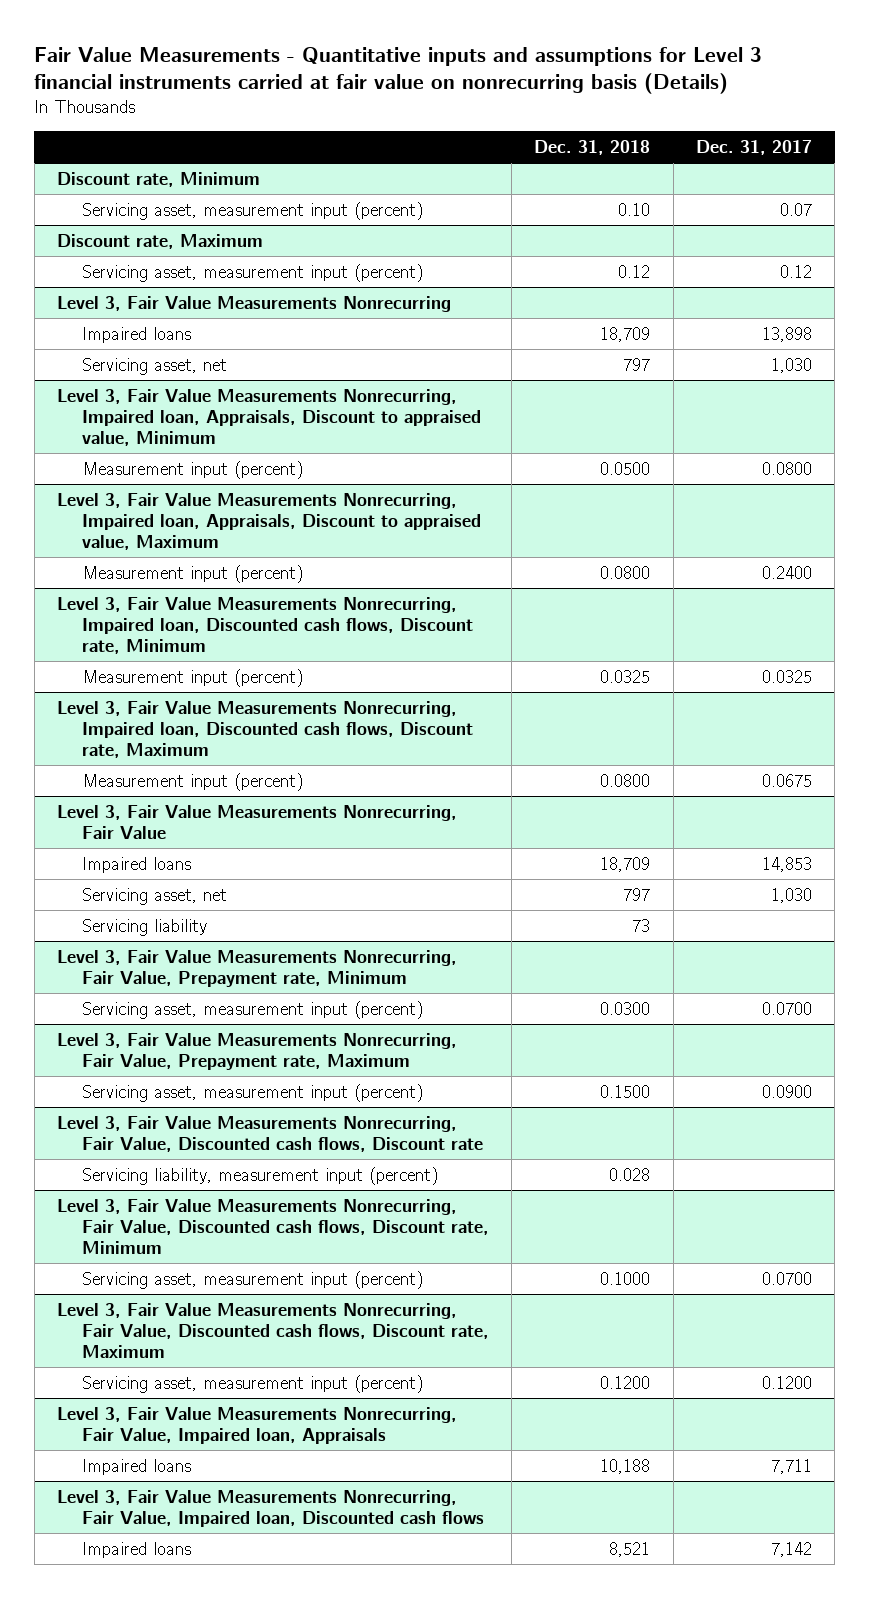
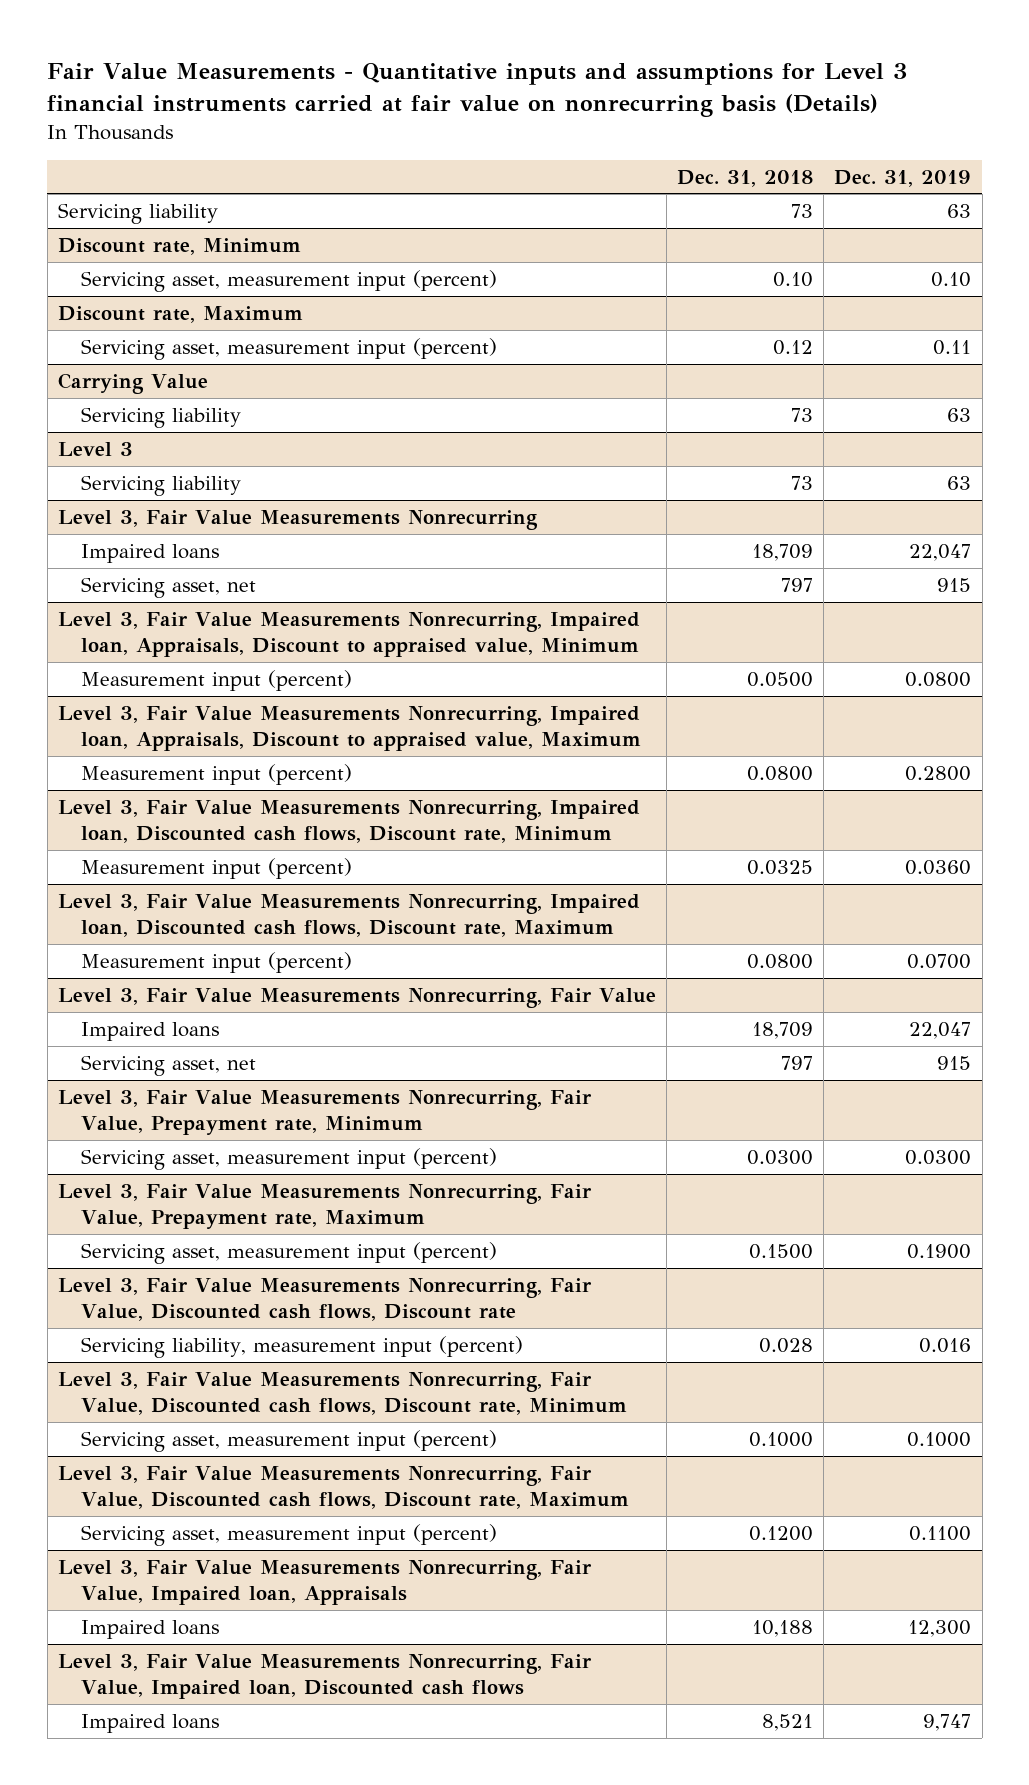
[695,139,812,155] Dec. 31, 2017 -> none
none -> [834,169,972,187] Dec. 31, 2019
none -> [57,202,218,224] Servicing liability
none -> [57,372,208,394] Carrying Value
none -> [80,406,241,428] Servicing liability
none -> [57,441,133,456] Level 3
none -> [80,474,241,496] Servicing liability
[81,918,207,936] Servicing liability -> none

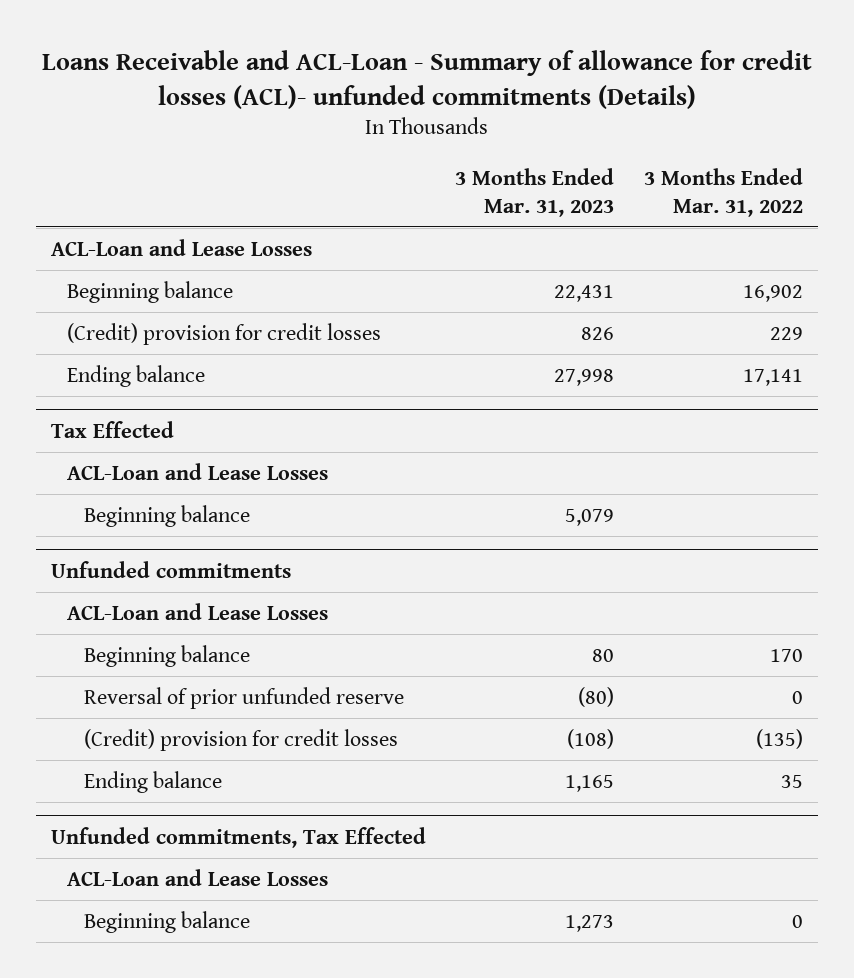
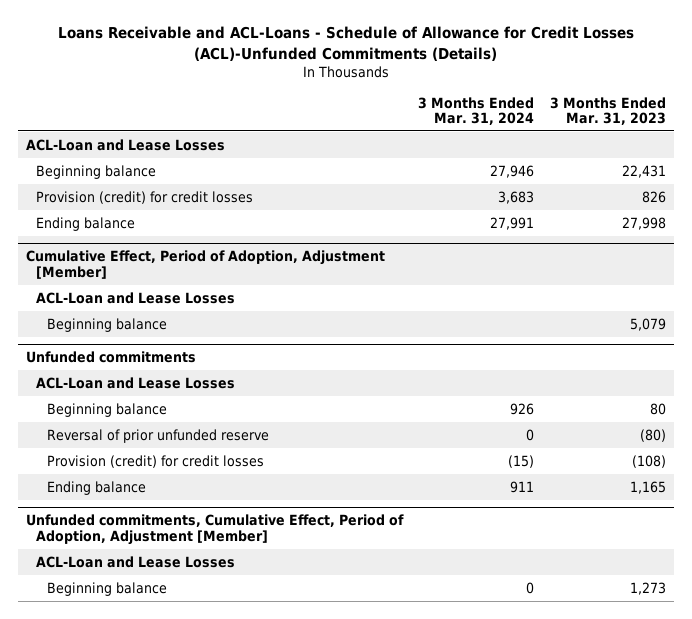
[41,50,812,109] Loans Receivable and ACL-Loan - Summary of allowance for credit losses (ACL)- unfunded commitments (Details) -> [57,26,634,61] Loans Receivable and ACL-Loans - Schedule of Allowance for Credit Losses (ACL)-Unfunded Commitments (Details)
[644,167,804,217] 3 Months Ended Mar. 31, 2022 -> none
none -> [418,96,535,125] 3 Months Ended Mar. 31, 2024
[67,323,382,346] (Credit) provision for credit losses -> [36,190,254,204] Provision (credit) for credit losses
[50,420,174,438] Tax Effected -> [25,250,385,279] Cumulative Effect, Period of Adoption, Adjustment [Member]
[84,729,399,752] (Credit) provision for credit losses -> [47,454,265,468] Provision (credit) for credit losses
[50,826,426,848] Unfunded commitments, Tax Effected -> none
none -> [25,514,404,545] Unfunded commitments, Cumulative Effect, Period of Adoption, Adjustment [Member]

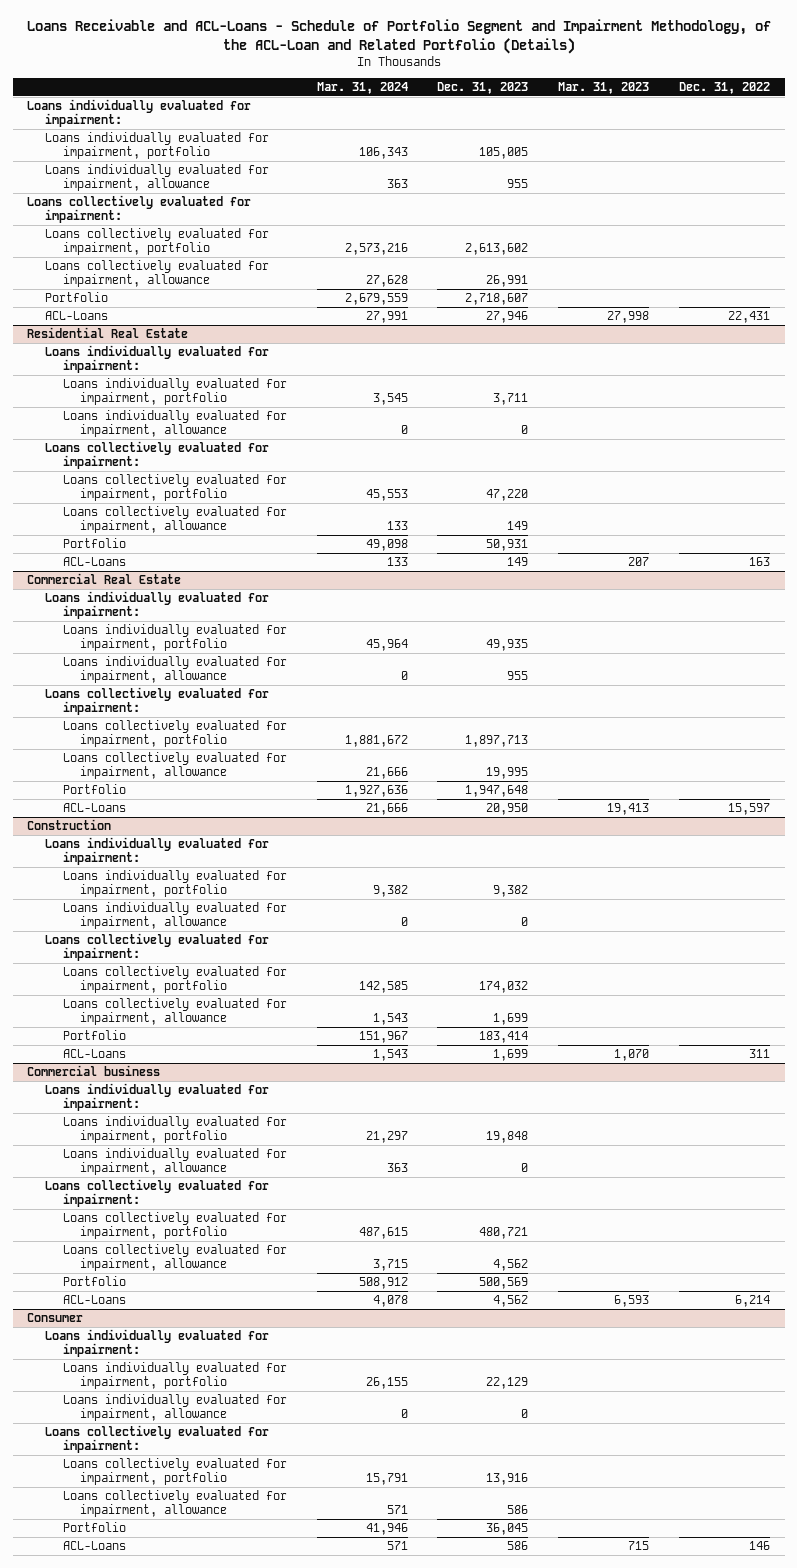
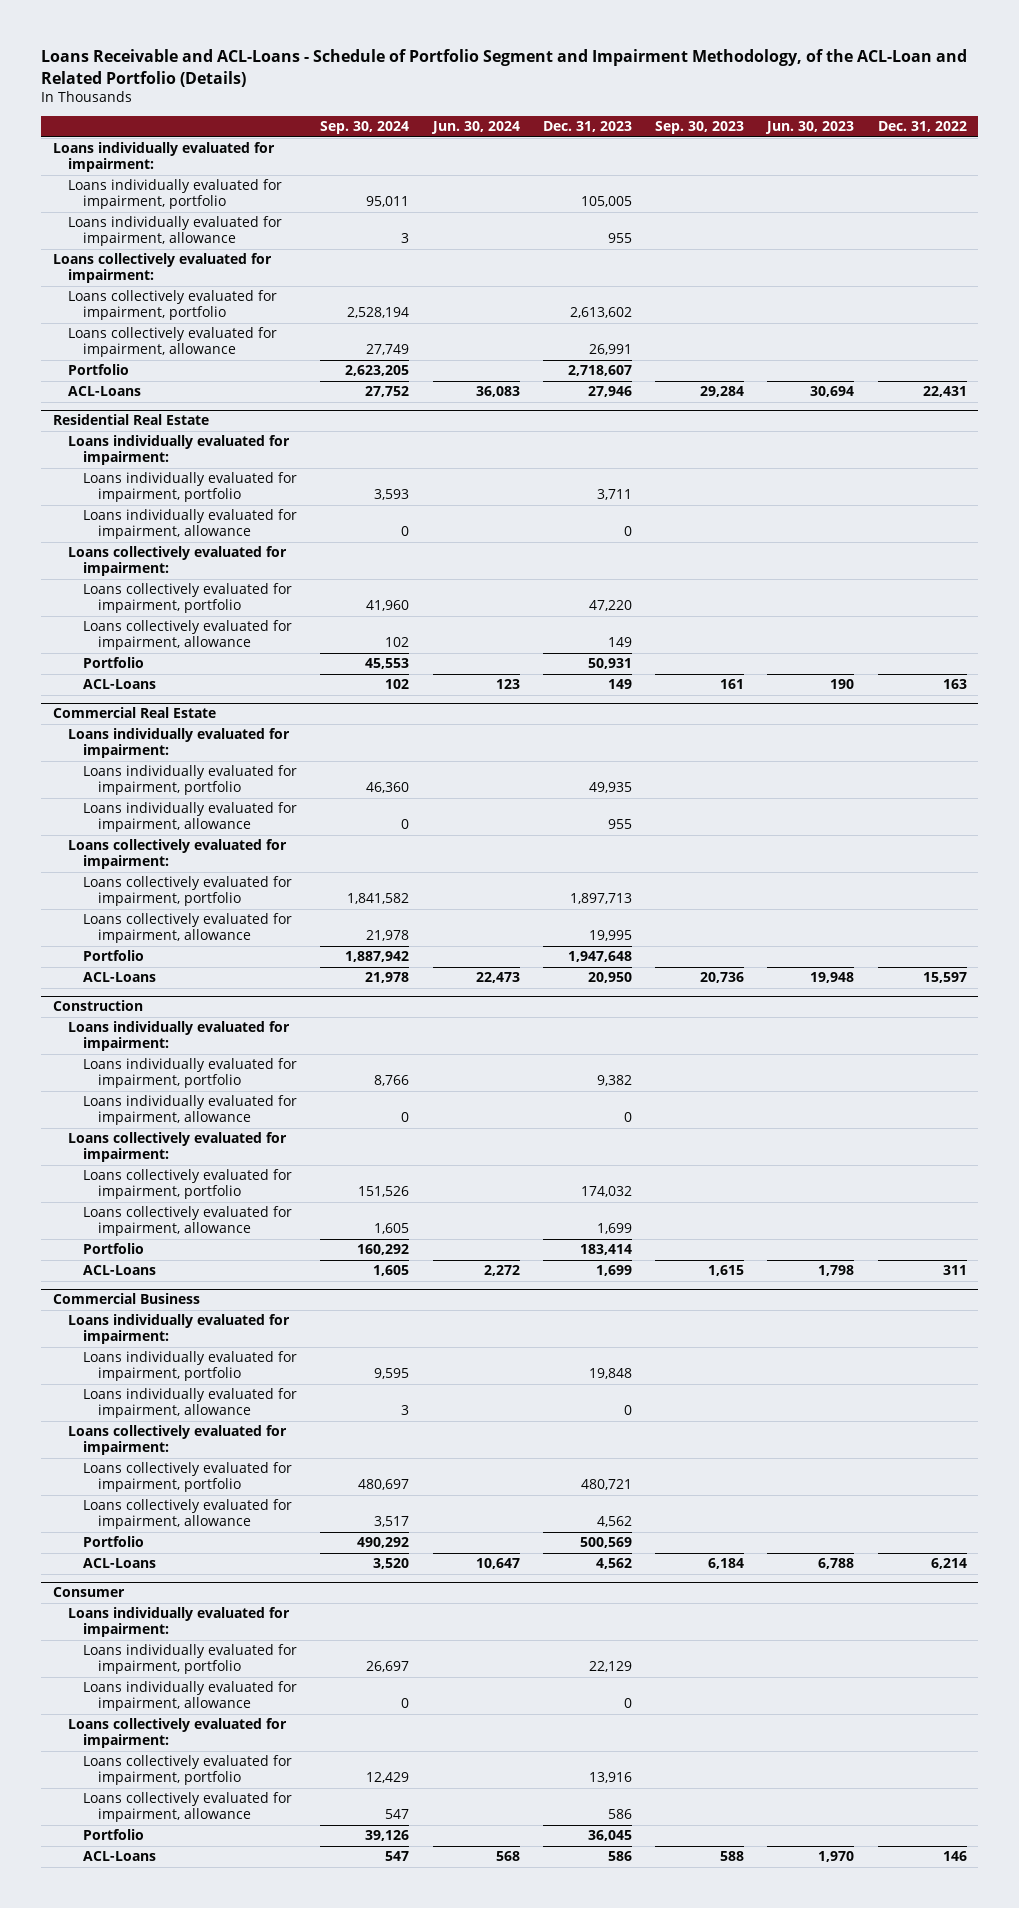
[316,81,408,94] Mar. 31, 2024 -> none
[558,81,650,94] Mar. 31, 2023 -> none
none -> [320,121,410,135] Sep. 30, 2024
none -> [430,121,520,135] Jun. 30, 2024
none -> [655,121,745,135] Sep. 30, 2023
none -> [765,121,855,135] Jun. 30, 2023
[27,1065,161,1077] Commercial business -> [52,1293,200,1305] Commercial Business

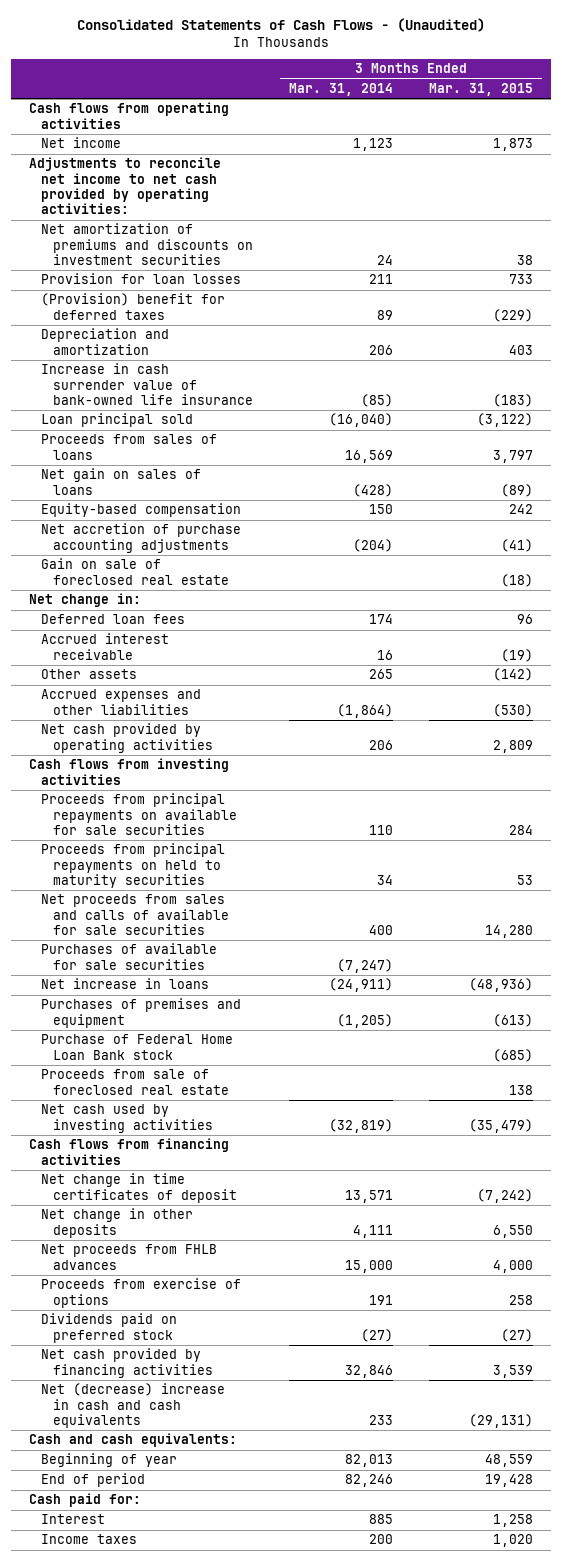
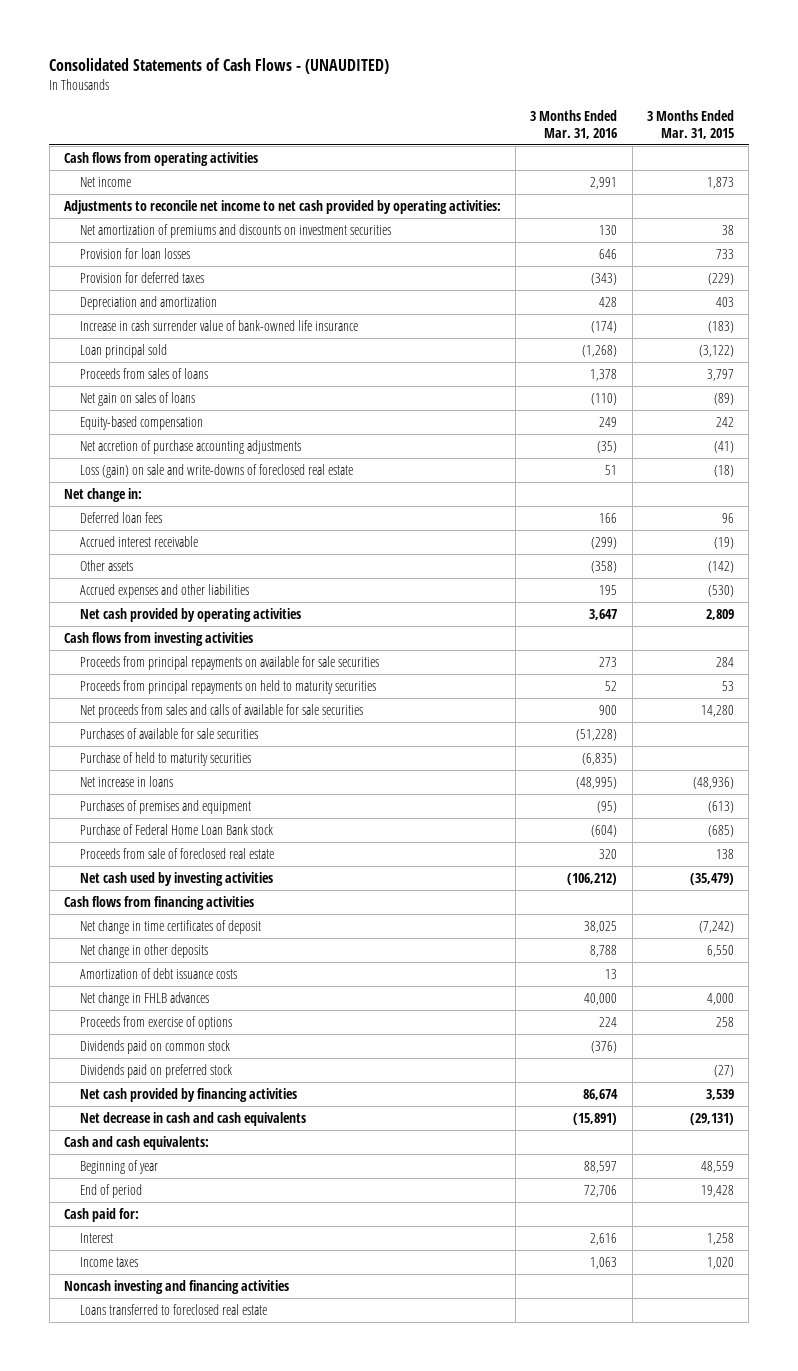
[77,18,486,33] Consolidated Statements of Cash Flows - (Unaudited) -> [49,57,390,74] Consolidated Statements of Cash Flows - (UNAUDITED)
[289,83,394,97] Mar. 31, 2014 -> none
none -> [530,110,618,139] 3 Months Ended Mar. 31, 2016
[41,293,226,320] (Provision) benefit for deferred taxes -> [80,272,205,284] Provision for deferred taxes
[41,558,230,585] Gain on sale of foreclosed real estate -> [80,464,354,479] Loss (gain) on sale and write-downs of foreclosed real estate
none -> [80,752,252,767] Purchase of held to maturity securities
none -> [80,968,238,980] Amortization of debt issuance costs
[41,1244,218,1270] Net proceeds from FHLB advances -> [80,992,210,1007] Net change in FHLB advances
none -> [80,1040,231,1055] Dividends paid on common stock
[41,1383,226,1429] Net (decrease) increase in cash and cash equivalents -> [80,1112,307,1127] Net decrease in cash and cash equivalents
none -> [63,1280,289,1295] Noncash investing and financing activities
none -> [80,1304,268,1316] Loans transferred to foreclosed real estate

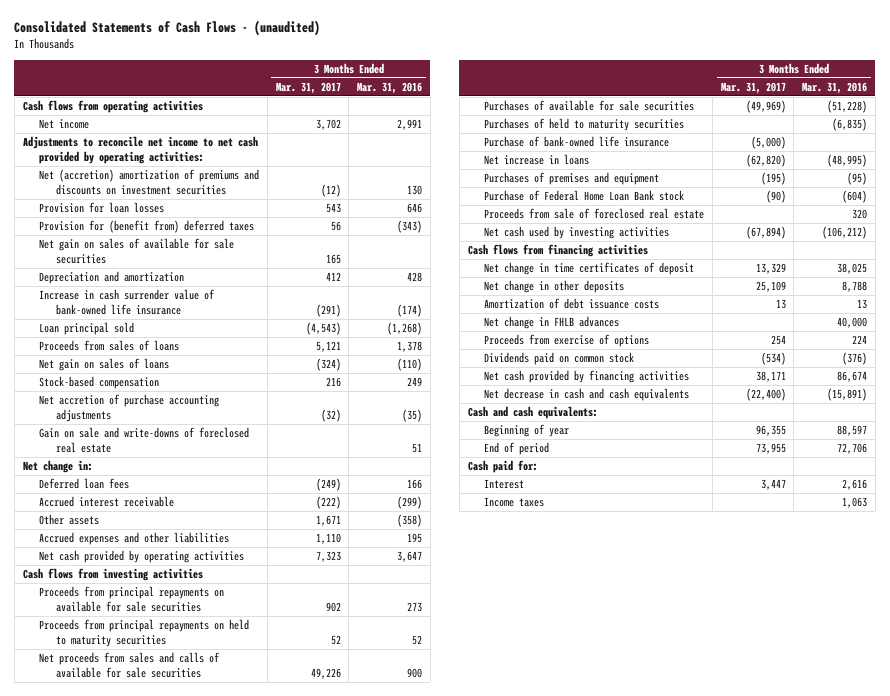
[49,57,390,74] Consolidated Statements of Cash Flows - (UNAUDITED) -> [14,20,321,37] Consolidated Statements of Cash Flows - (unaudited)
[647,110,735,139] 3 Months Ended Mar. 31, 2015 -> none
none -> [275,82,341,95] Mar. 31, 2017
[80,224,392,239] Net amortization of premiums and discounts on investment securities -> [39,169,260,195] Net (accretion) amortization of premiums and discounts on investment securities
[80,272,205,284] Provision for deferred taxes -> [39,220,255,234] Provision for (benefit from) deferred taxes
none -> [39,238,235,264] Net gain on sales of available for sale securities
[80,416,204,431] Equity-based compensation -> [39,376,160,390] Stock-based compensation
[80,464,354,479] Loss (gain) on sale and write-downs of foreclosed real estate -> [39,427,250,453] Gain on sale and write-downs of foreclosed real estate
[80,752,252,767] Purchase of held to maturity securities -> [484,118,685,132] Purchases of held to maturity securities
none -> [484,136,670,148] Purchase of bank-owned life insurance
[80,1064,233,1079] Dividends paid on preferred stock -> none
[63,1280,289,1295] Noncash investing and financing activities -> none
[80,1304,268,1316] Loans transferred to foreclosed real estate -> none

